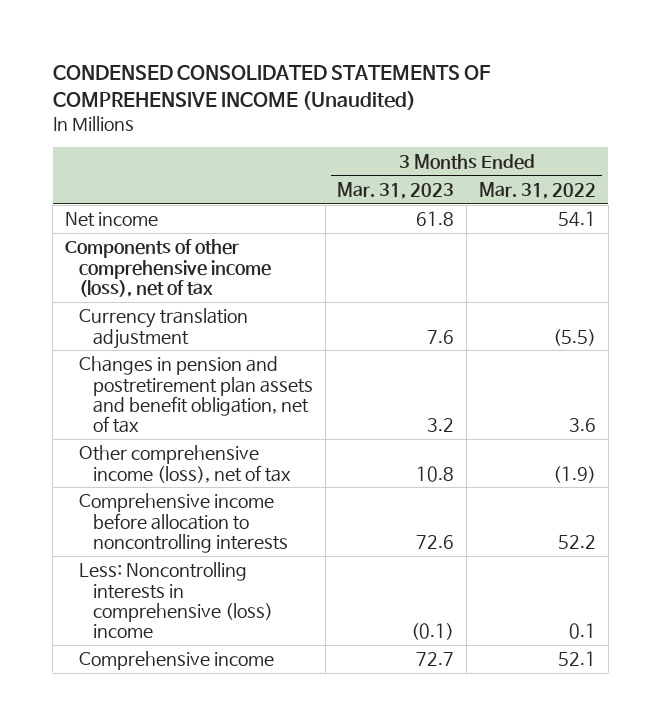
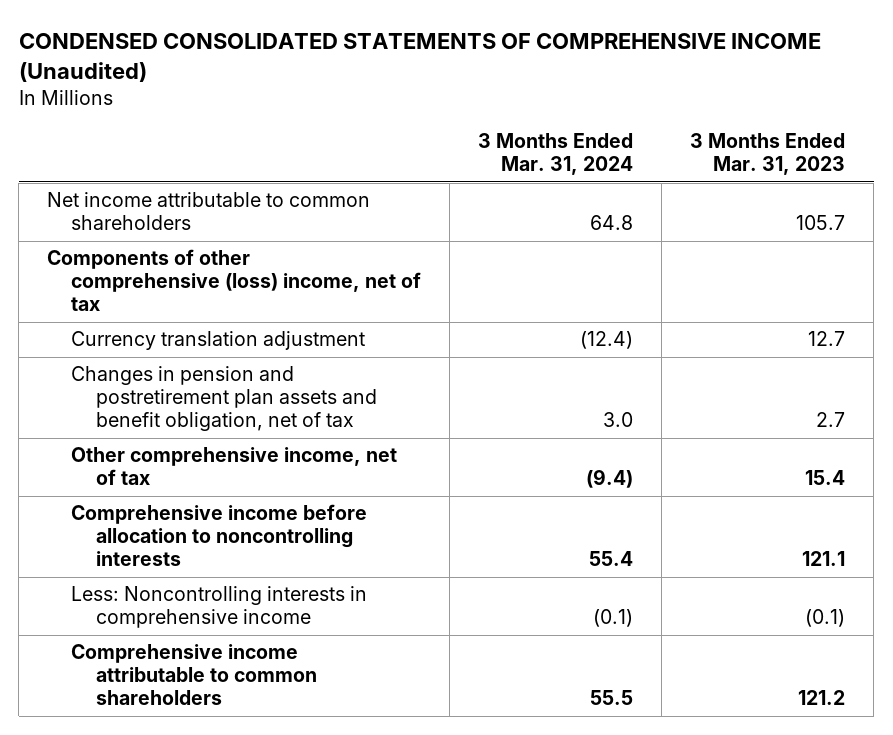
[479,181,597,199] Mar. 31, 2022 -> none
none -> [478,133,634,176] 3 Months Ended Mar. 31, 2024
[65,212,159,228] Net income -> none
none -> [47,192,371,231] Net income attributable to common shareholders
[65,239,271,297] Components of other comprehensive income (loss), net of tax -> [47,249,422,312] Components of other comprehensive (loss) income, net of tax
[427,329,455,344] 7.6 -> [808,331,846,347] 12.7
[427,418,455,433] 3.2 -> [816,412,846,428] 2.7
[78,445,291,483] Other comprehensive income (loss), net of tax -> [71,447,398,486] Other comprehensive income, net of tax
[416,465,455,482] 10.8 -> [805,470,846,486] 15.4
[416,534,455,549] 72.6 -> [802,551,846,567] 121.1
[78,562,273,639] Less: Noncontrolling interests in comprehensive (loss) income -> [71,586,368,629] Less: Noncontrolling interests in comprehensive income
[78,651,274,671] Comprehensive income -> [71,644,317,706] Comprehensive income attributable to common shareholders
[416,652,455,667] 72.7 -> [798,690,846,706] 121.2

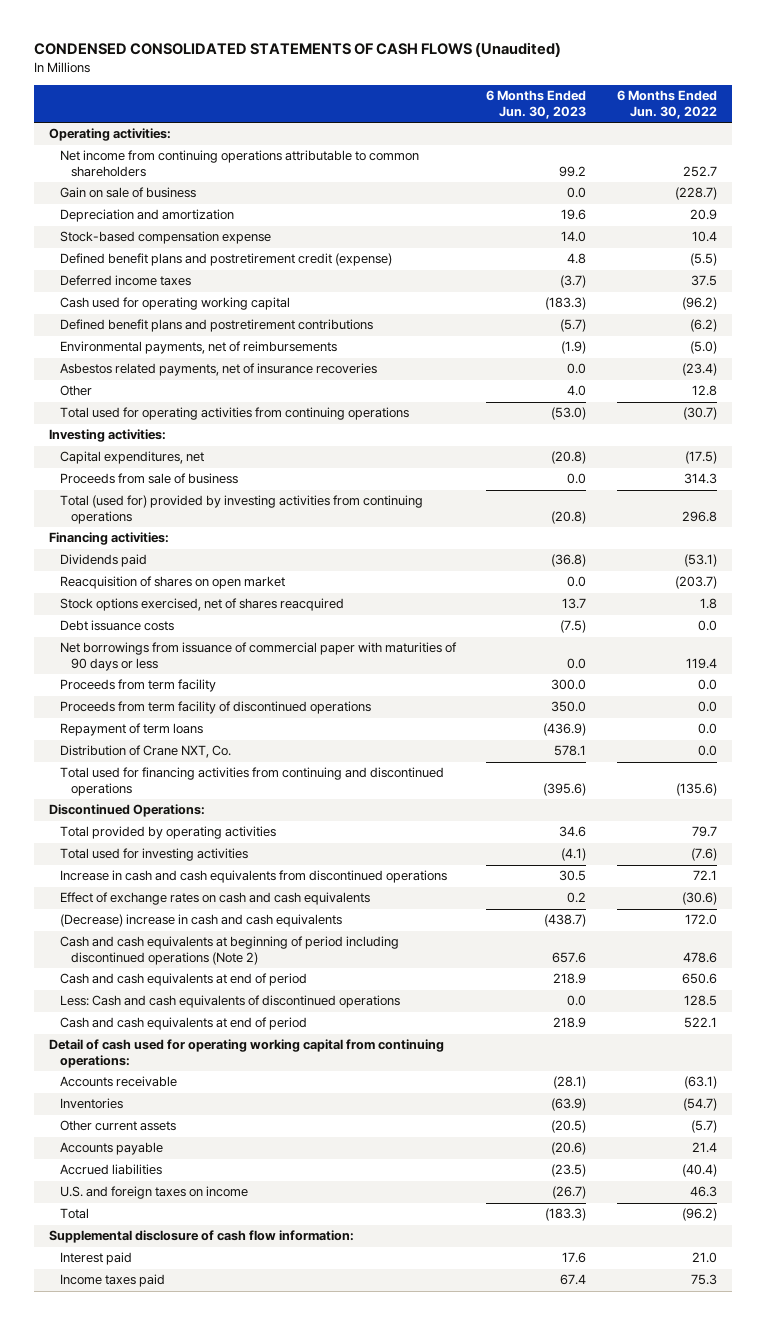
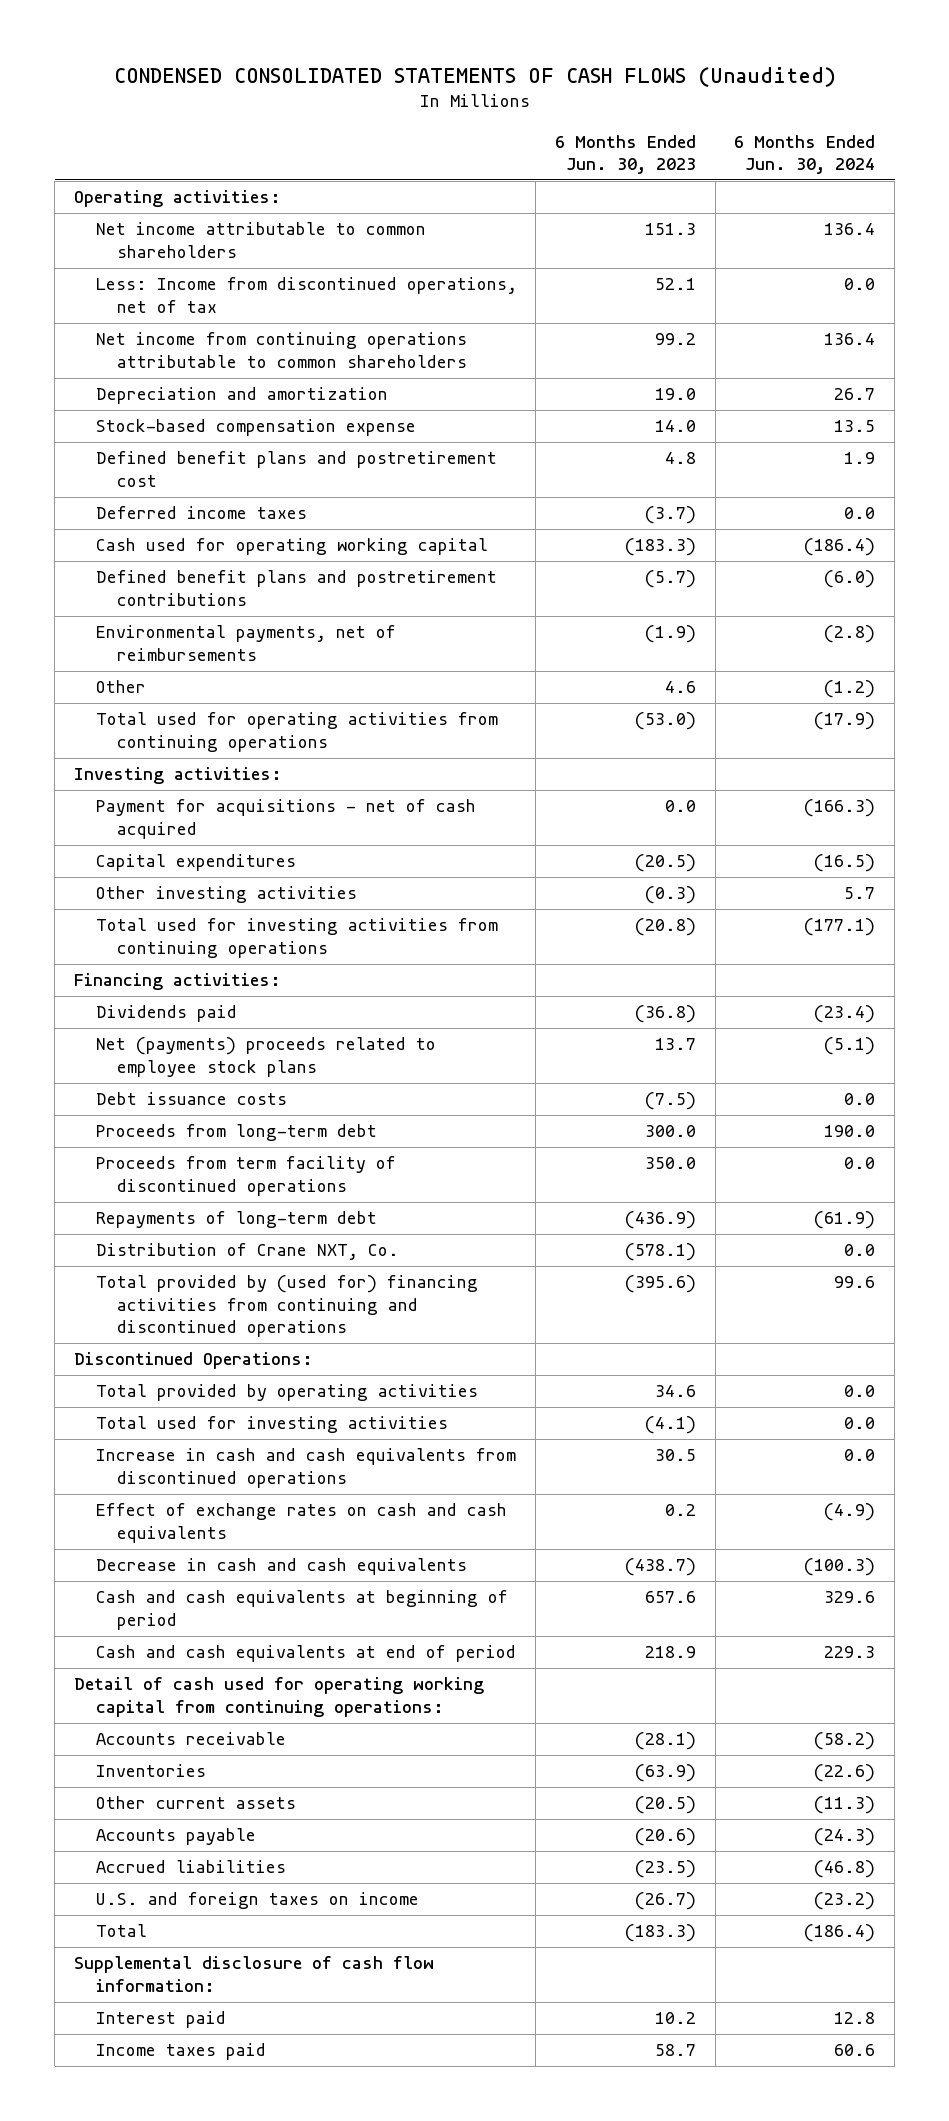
[617,90,718,119] 6 Months Ended Jun. 30, 2022 -> none
none -> [734,134,876,174] 6 Months Ended Jun. 30, 2024
none -> [95,222,426,258] Net income attributable to common shareholders
none -> [95,277,517,313] Less: Income from discontinued operations, net of tax
[59,187,196,199] Gain on sale of business -> none
[561,209,587,221] 19.6 -> [654,388,696,401] 19.0
[59,253,392,267] Defined benefit plans and postretirement credit (expense) -> [95,451,497,487] Defined benefit plans and postretirement cost
[59,363,377,377] Asbestos related payments, net of insurance recoveries -> none
[567,385,587,397] 4.0 -> [664,681,696,694] 4.6
[59,473,238,485] Proceeds from sale of business -> none
none -> [95,799,476,839] Payment for acquisitions - net of cash acquired
[59,451,204,465] Capital expenditures, net -> [95,854,296,872] Capital expenditures
[551,451,587,465] (20.8) -> [634,854,696,873] (20.5)
none -> [95,886,357,904] Other investing activities
[59,495,423,525] Total (used for) provided by investing activities from continuing operations -> [95,918,498,958] Total used for investing activities from continuing operations
[59,576,285,590] Reacquisition of shares on open market -> none
[59,598,344,612] Stock options exercised, net of shares reacquired -> [95,1037,436,1077] Net (payments) proceeds related to employee stock plans
[59,642,457,672] Net borrowings from issuance of commercial paper with maturities of 90 days or less -> none
[59,679,216,693] Proceeds from term facility -> [95,1124,377,1142] Proceeds from long-term debt
[59,723,203,737] Repayment of term loans -> [95,1211,377,1229] Repayments of long-term debt
[554,745,587,757] 578.1 -> [624,1243,696,1262] (578.1)
[59,767,444,797] Total used for financing activities from continuing and discontinued operations -> [95,1275,478,1337] Total provided by (used for) financing activities from continuing and discontinued operations
[59,973,307,987] Cash and cash equivalents at end of period -> none
[59,995,400,1009] Less: Cash and cash equivalents of discontinued operations -> none
[59,914,342,928] (Decrease) increase in cash and cash equivalents -> [95,1558,467,1576] Decrease in cash and cash equivalents
[59,936,399,966] Cash and cash equivalents at beginning of period including discontinued operations (Note 2) -> [95,1590,508,1630] Cash and cash equivalents at beginning of period
[562,1252,587,1264] 17.6 -> [654,2012,696,2025] 10.2
[560,1274,587,1286] 67.4 -> [654,2044,696,2057] 58.7

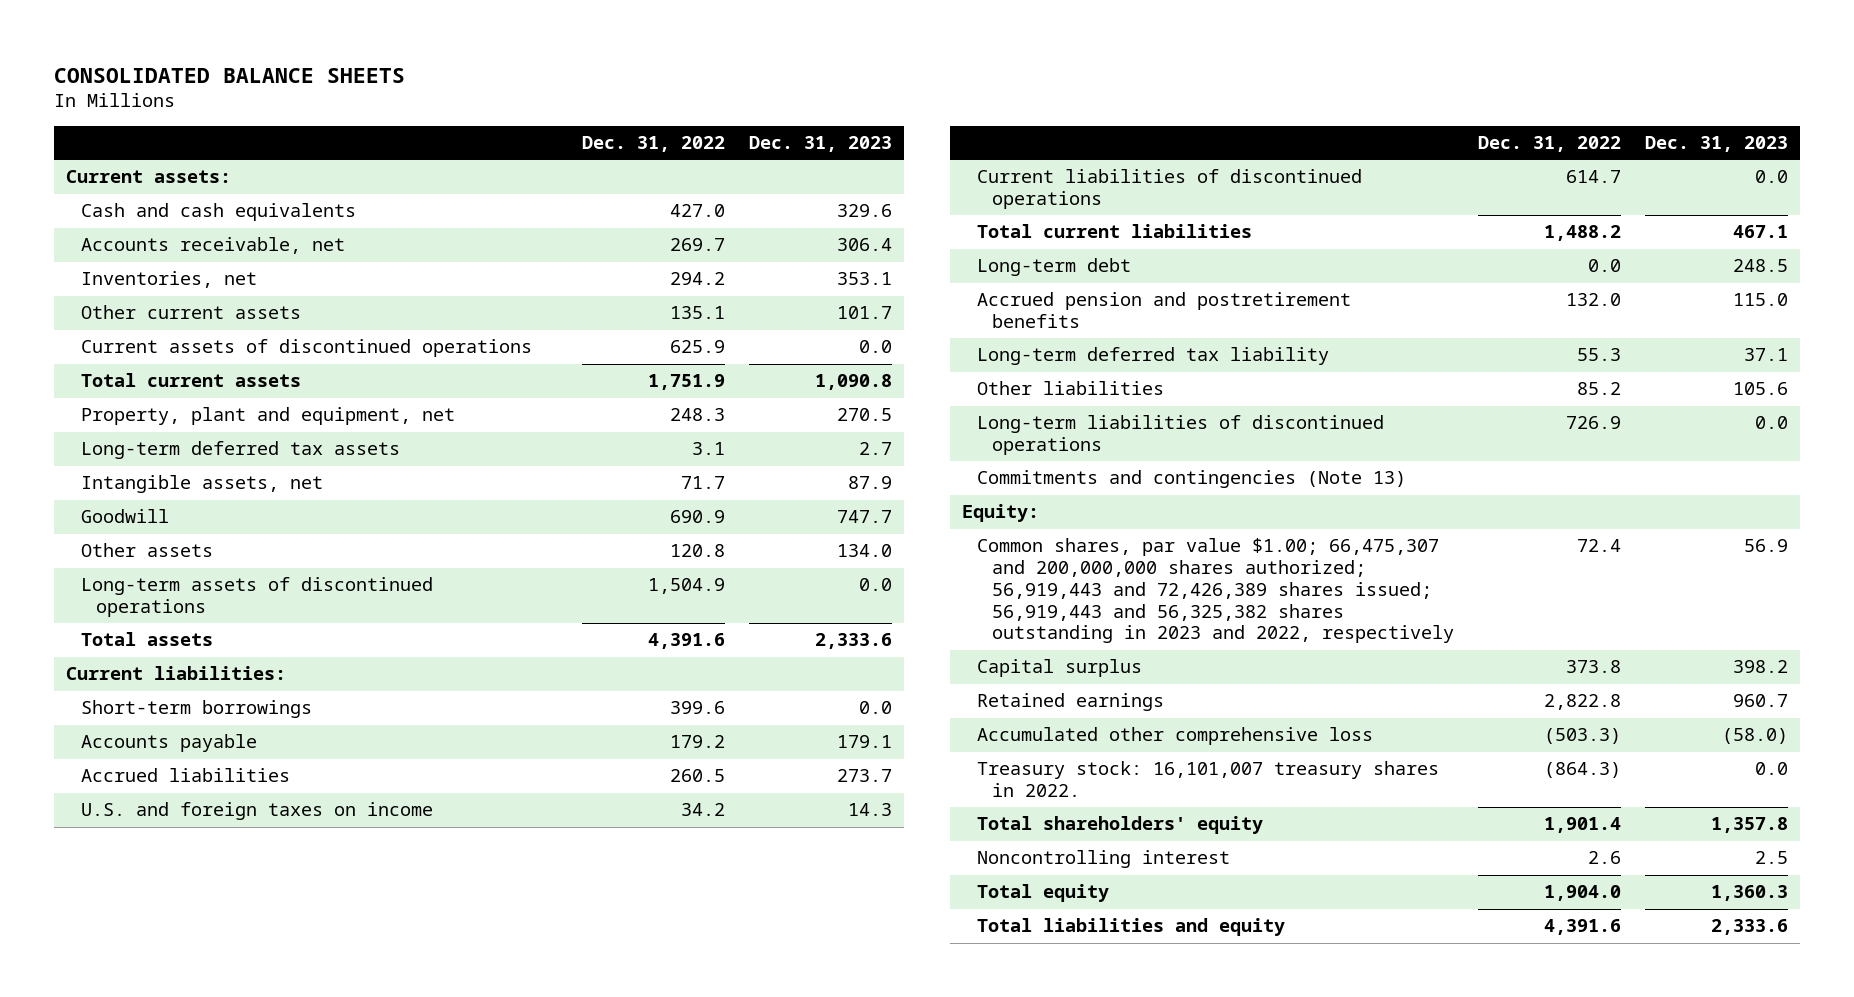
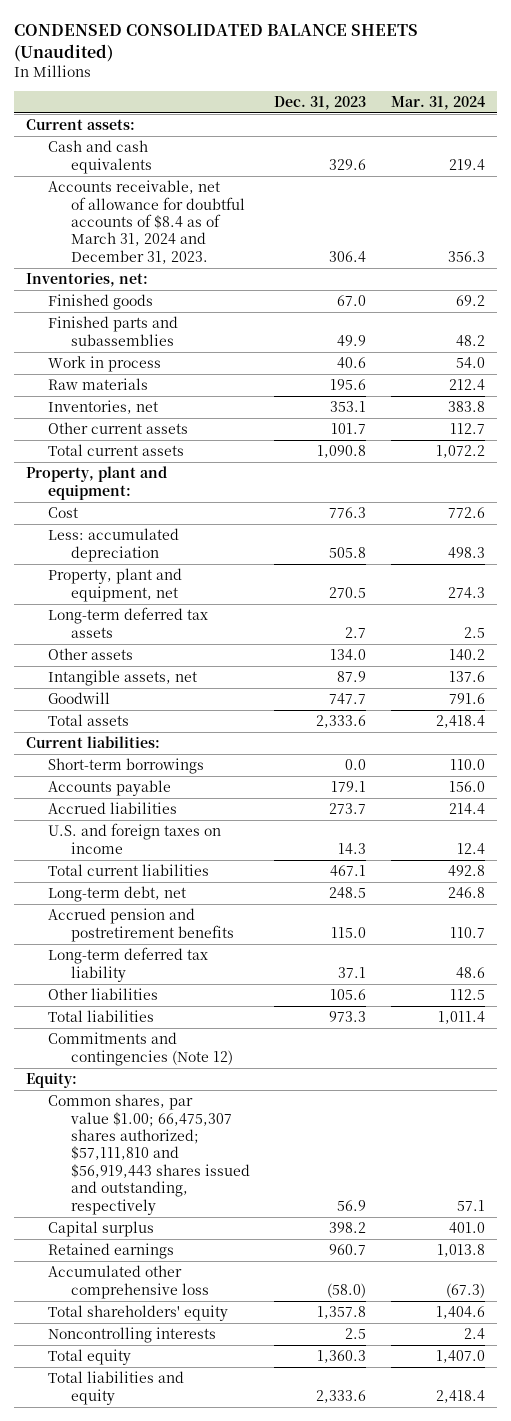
[54,67,406,83] CONSOLIDATED BALANCE SHEETS -> [13,23,418,62] CONDENSED CONSOLIDATED BALANCE SHEETS (Unaudited)
[581,136,725,153] Dec. 31, 2022 -> none
none -> [390,95,485,110] Mar. 31, 2024
[80,237,345,255] Accounts receivable, net -> [48,180,245,264] Accounts receivable, net of allowance for doubtful accounts of $8.4 as of March 31, 2024 and December 31, 2023.
none -> [26,272,149,288] Inventories, net:
none -> [48,294,154,311] Finished goods
none -> [48,316,179,346] Finished parts and subassemblies
none -> [48,356,162,373] Work in process
none -> [48,378,149,391] Raw materials
[80,339,532,358] Current assets of discontinued operations -> none
none -> [26,466,168,500] Property, plant and equipment:
none -> [48,507,79,519] Cost
none -> [48,528,180,562] Less: accumulated depreciation
[80,543,213,558] Other assets -> [48,648,134,661] Other assets
[80,577,433,618] Long-term assets of discontinued operations -> none
[976,169,1362,210] Current liabilities of discontinued operations -> none
[976,258,1131,277] Long-term debt -> [48,886,187,903] Long-term debt, net
[976,415,1384,456] Long-term liabilities of discontinued operations -> none
none -> [48,1010,155,1023] Total liabilities
[976,470,1406,489] Commitments and contingencies (Note 13) -> [48,1032,233,1066] Commitments and contingencies (Note 12)
[976,538,1454,644] Common shares, par value $1.00; 66,475,307 and 200,000,000 shares authorized; 56,919,443 and 72,426,389 shares issued; 56,919,443 and 56,325,382 shares outstanding in 2023 and 2022, respectively -> [48,1094,250,1215] Common shares, par value $1.00; 66,475,307 shares authorized; $57,111,810 and $56,919,443 shares issued and outstanding, respectively
[976,761,1439,798] Treasury stock: 16,101,007 treasury shares in 2022. -> none
[976,850,1230,869] Noncontrolling interest -> [48,1327,217,1344] Noncontrolling interests

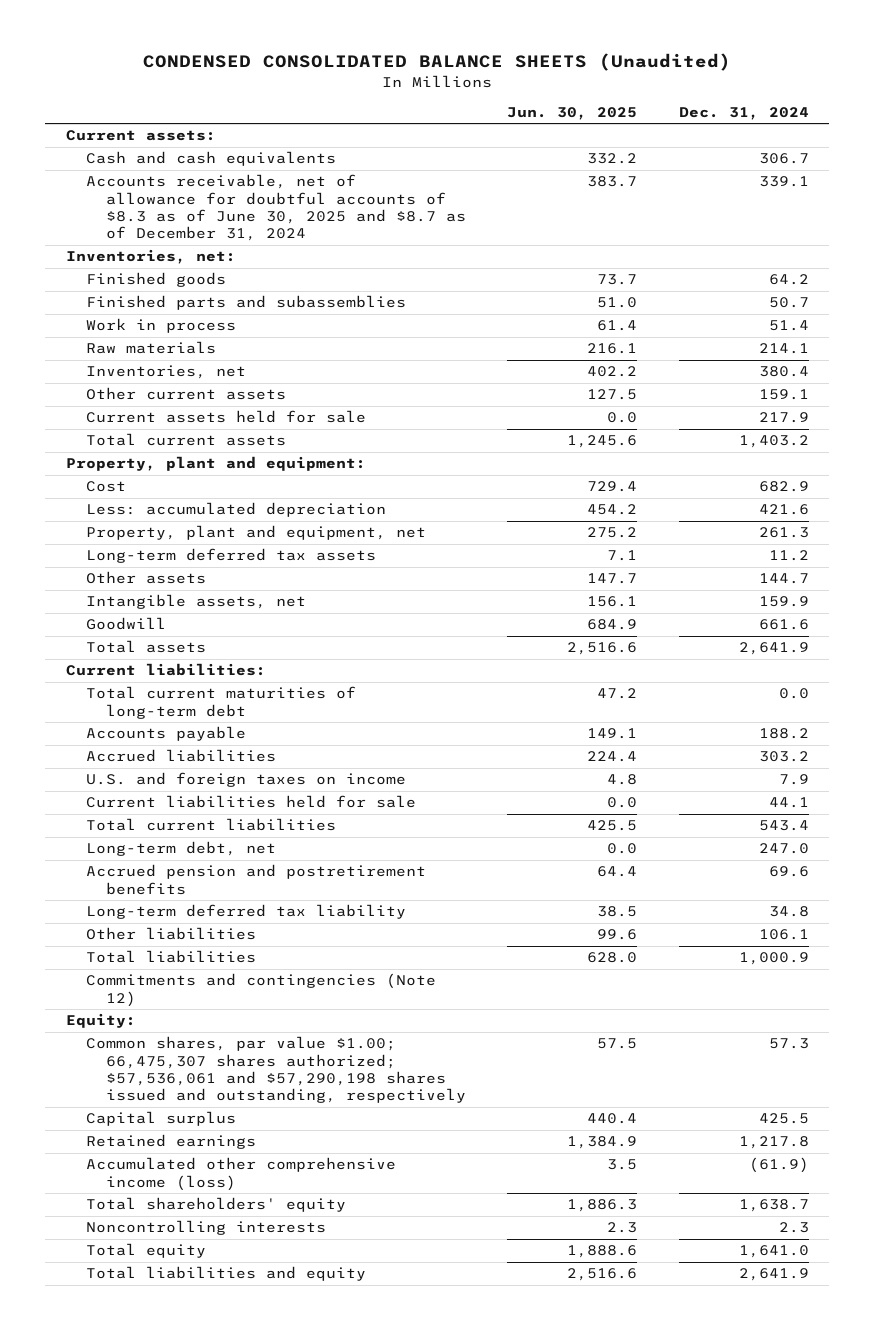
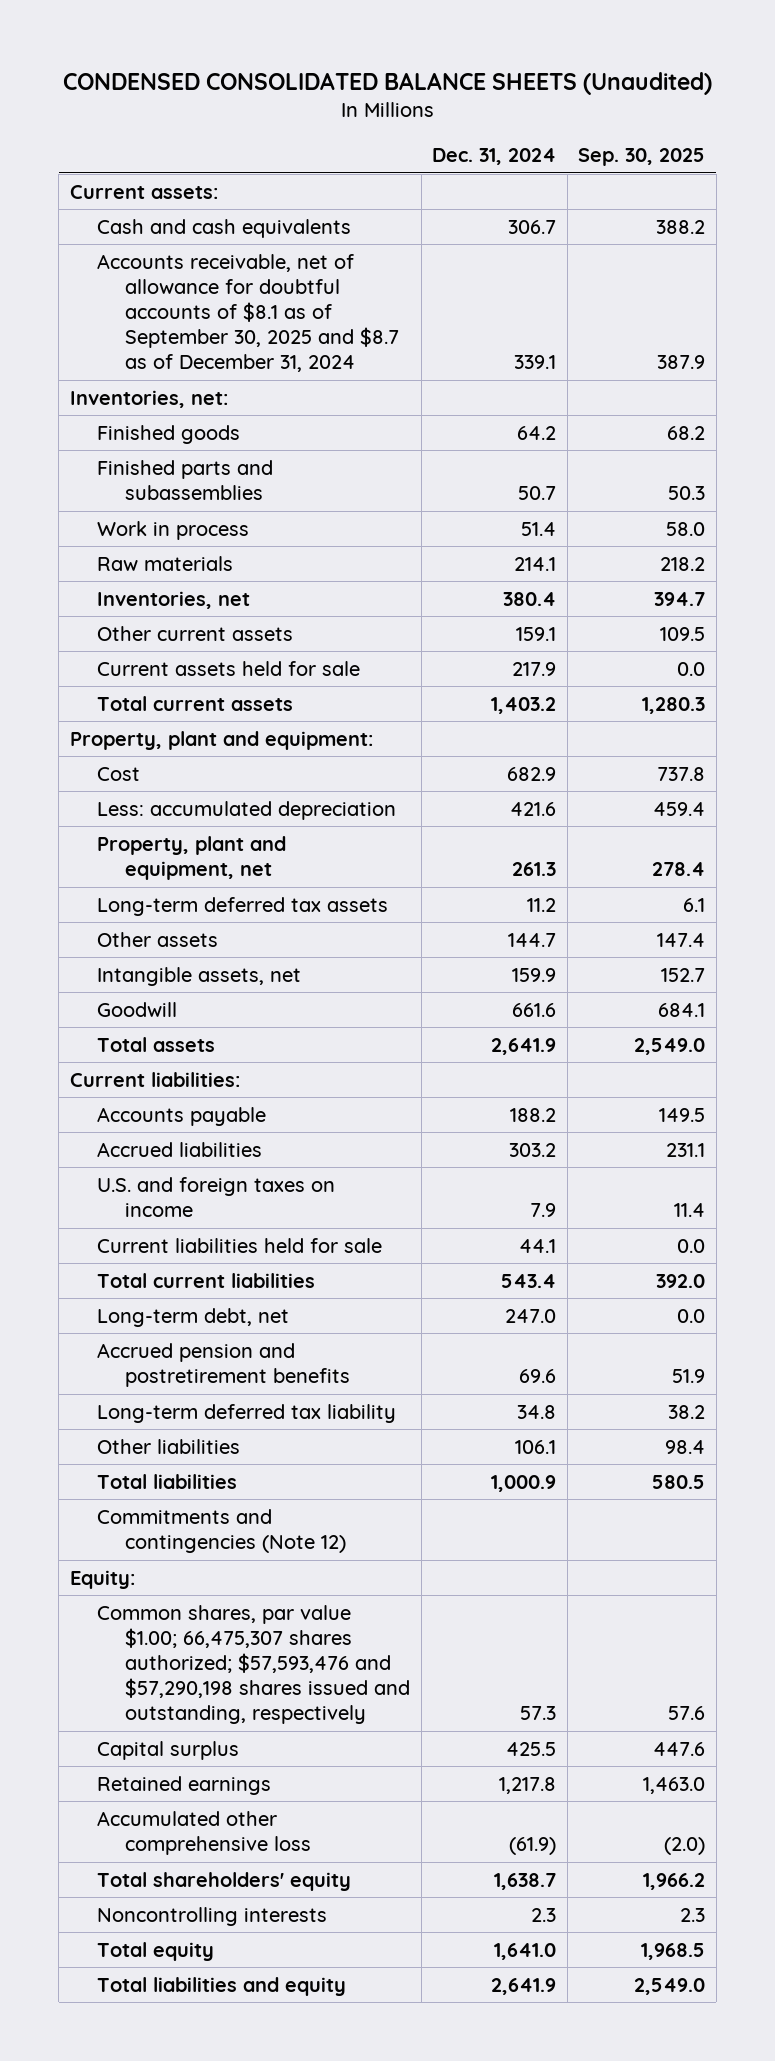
[507,107,638,121] Jun. 30, 2025 -> none
none -> [578,148,706,167] Sep. 30, 2025
[86,174,467,242] Accounts receivable, net of allowance for doubtful accounts of $8.3 as of June 30, 2025 and $8.7 as of December 31, 2024 -> [97,253,400,373] Accounts receivable, net of allowance for doubtful accounts of $8.1 as of September 30, 2025 and $8.7 as of December 31, 2024
[86,686,357,719] Total current maturities of long-term debt -> none
[86,1036,467,1104] Common shares, par value $1.00; 66,475,307 shares authorized; $57,536,061 and $57,290,198 shares issued and outstanding, respectively -> [97,1604,411,1725] Common shares, par value $1.00; 66,475,307 shares authorized; $57,593,476 and $57,290,198 shares issued and outstanding, respectively
[86,1157,397,1191] Accumulated other comprehensive income (loss) -> [97,1810,312,1855] Accumulated other comprehensive loss

